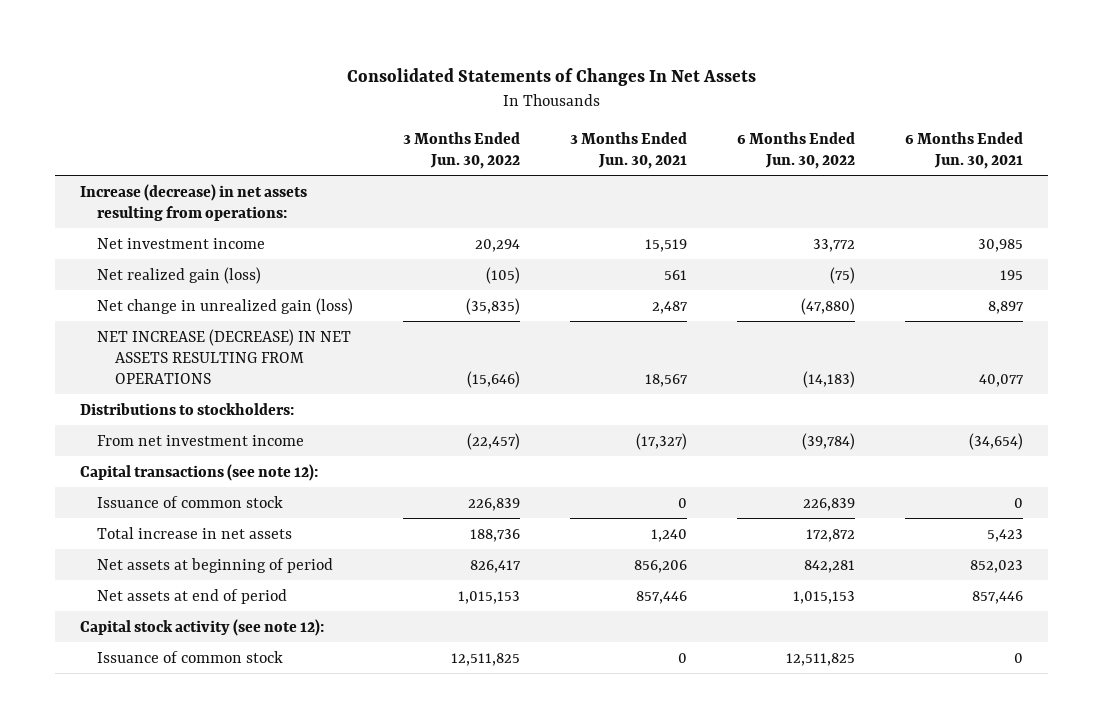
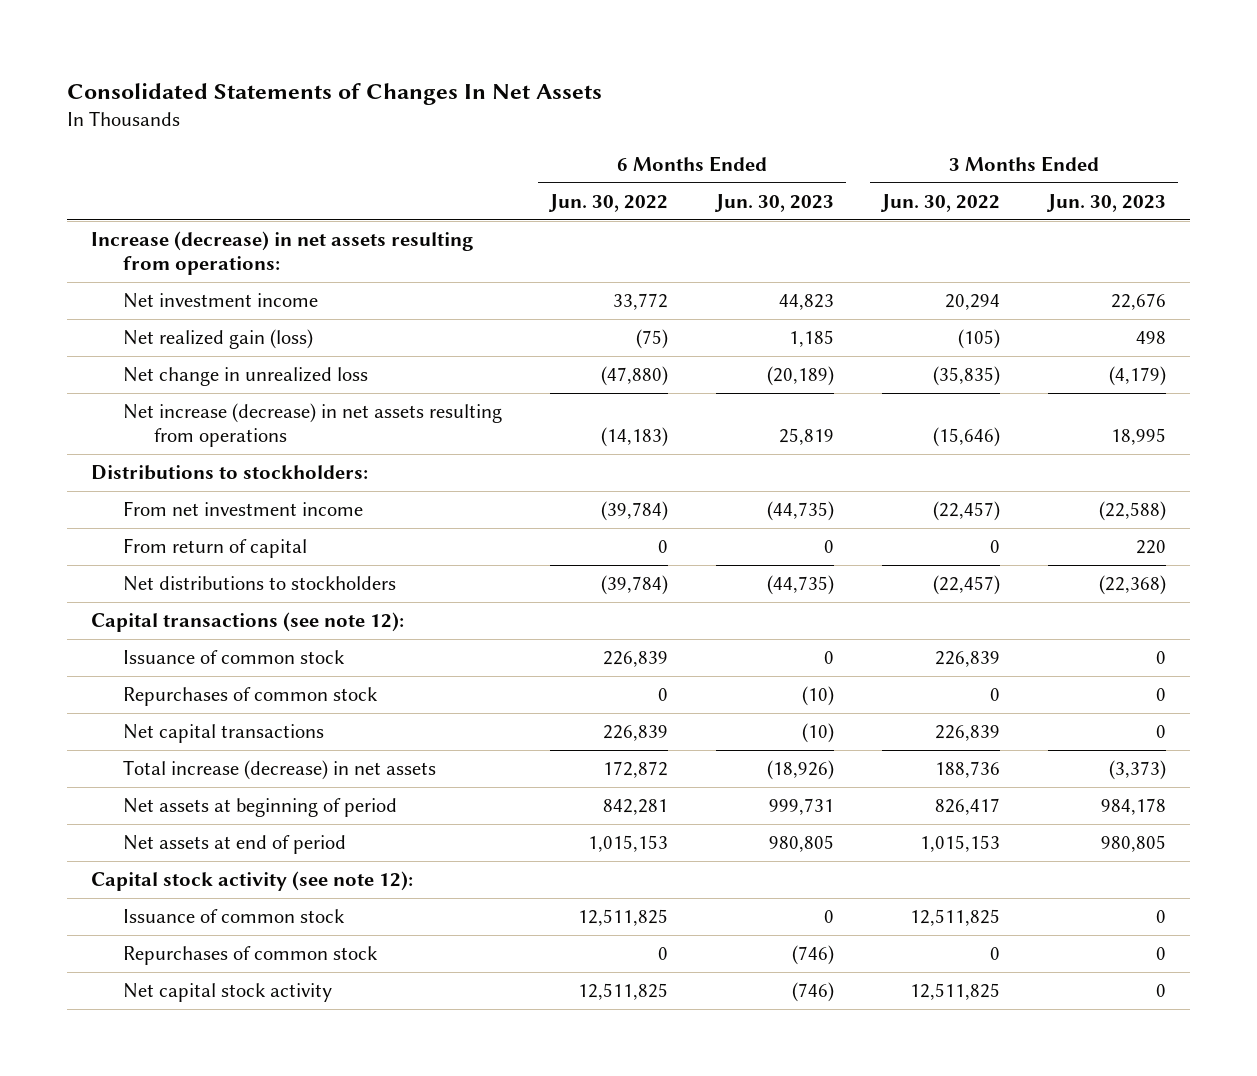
[570,131,688,169] 3 Months Ended Jun. 30, 2021 -> none
[905,131,1024,169] 6 Months Ended Jun. 30, 2021 -> none
none -> [713,193,834,212] Jun. 30, 2023
none -> [1045,193,1166,212] Jun. 30, 2023
[97,297,354,315] Net change in unrealized gain (loss) -> [122,366,368,386] Net change in unrealized loss
[97,328,352,384] NET INCREASE (DECREASE) IN NET ASSETS RESULTING FROM OPERATIONS -> [122,402,502,448] Net increase (decrease) in net assets resulting from operations
none -> [122,537,307,558] From return of capital
none -> [122,575,396,591] Net distributions to stockholders
none -> [122,686,378,706] Repurchases of common stock
none -> [122,723,324,743] Net capital transactions
[97,526,293,539] Total increase in net assets -> [122,759,436,780] Total increase (decrease) in net assets
none -> [122,945,378,965] Repurchases of common stock
none -> [122,982,332,1002] Net capital stock activity

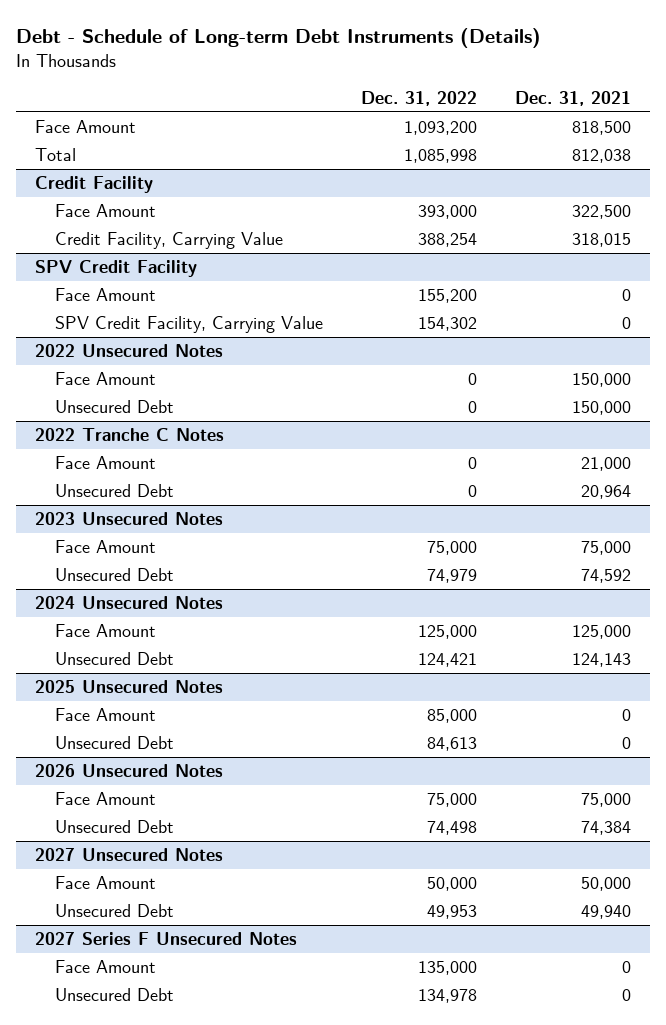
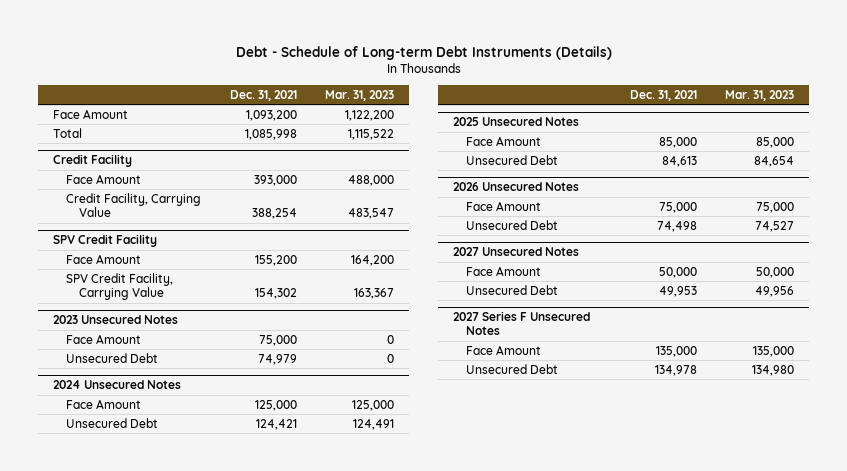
[360,91,477,107] Dec. 31, 2022 -> none
none -> [325,89,395,101] Mar. 31, 2023
[572,121,632,136] 818,500 -> [245,109,297,121] 1,093,200
[572,149,632,164] 812,038 -> [244,128,297,140] 1,085,998
[572,205,632,220] 322,500 -> [253,174,297,186] 393,000
[572,233,632,248] 318,015 -> [251,208,297,220] 388,254
[34,344,223,358] 2022 Unsecured Notes -> none
[54,372,156,386] Face Amount -> none
[54,400,174,414] Unsecured Debt -> none
[34,428,224,442] 2022 Tranche C Notes -> none
[54,456,156,470] Face Amount -> none
[54,484,174,498] Unsecured Debt -> none
[622,289,632,302] 0 -> [254,254,297,266] 155,200
[622,317,632,330] 0 -> [254,288,297,300] 154,302
[581,569,632,584] 74,592 -> [257,353,297,365] 74,979
[572,653,632,668] 124,143 -> [255,418,297,430] 124,421
[622,709,632,722] 0 -> [658,136,697,148] 85,000
[622,737,632,750] 0 -> [661,155,697,167] 84,613
[581,821,632,836] 74,384 -> [656,220,697,232] 74,498
[581,905,632,920] 49,940 -> [658,285,697,297] 49,953
[622,961,632,974] 0 -> [655,345,697,357] 135,000
[622,989,632,1002] 0 -> [654,364,697,376] 134,978

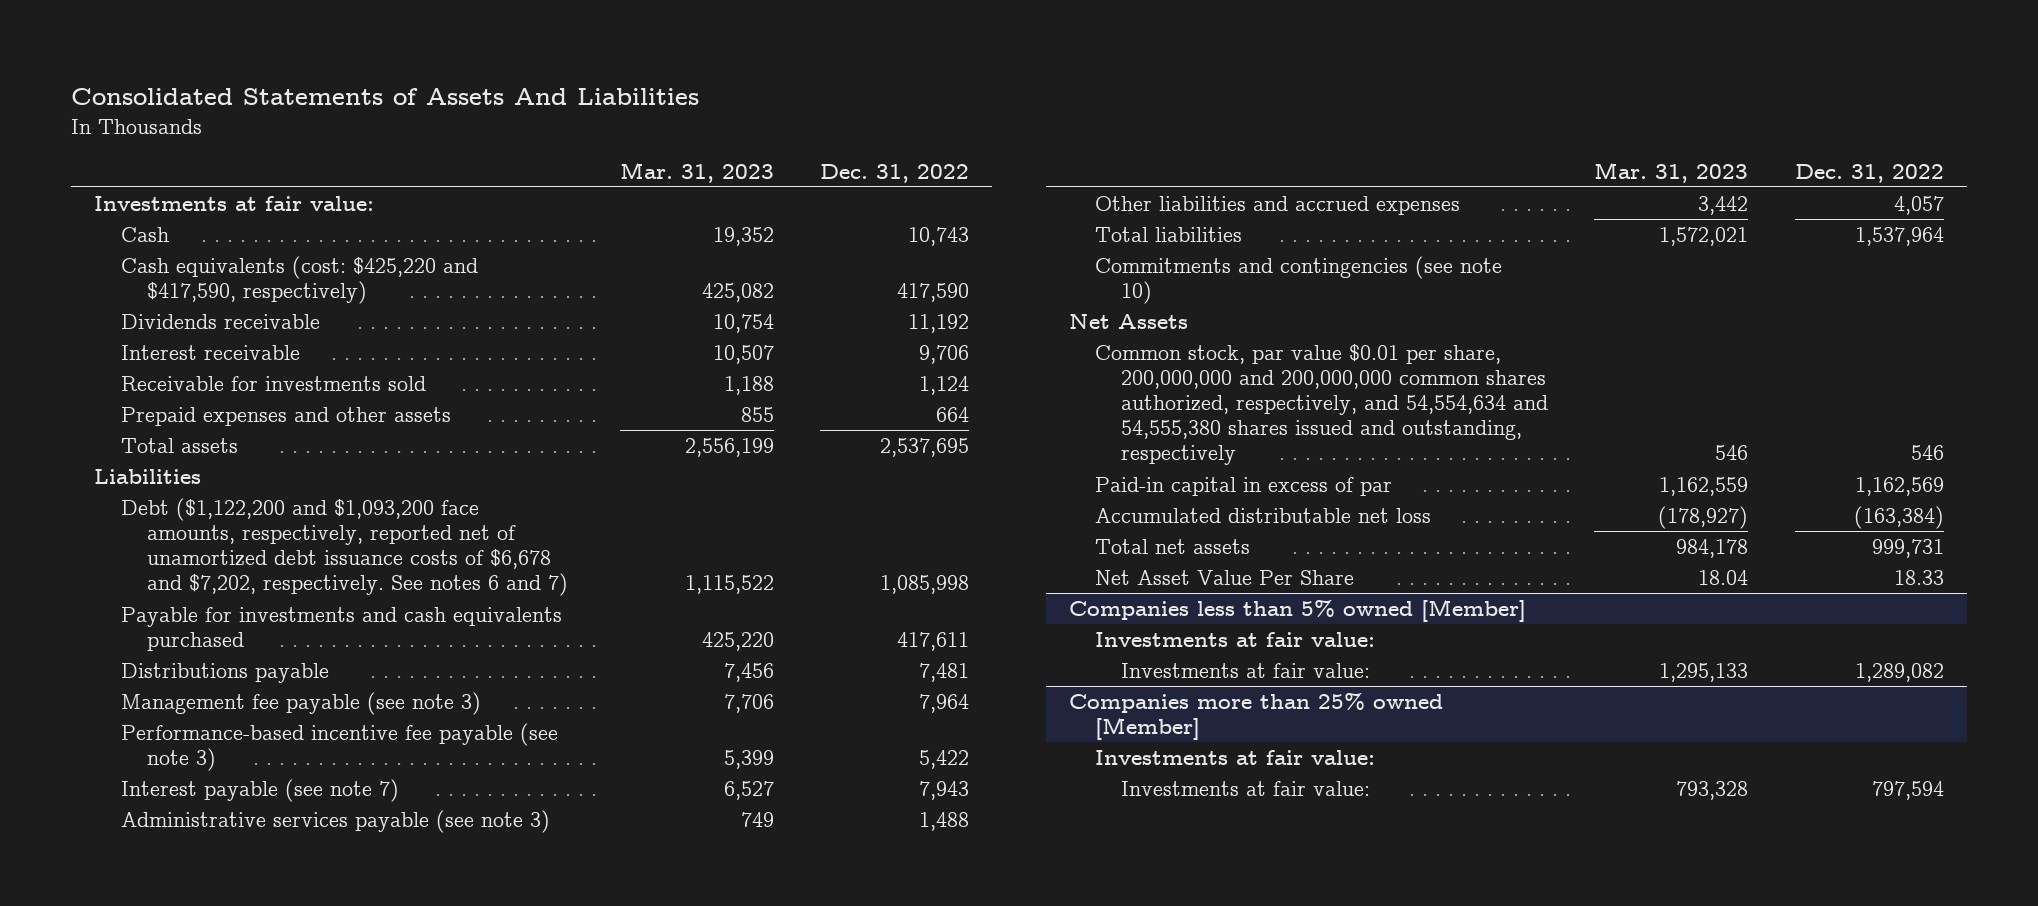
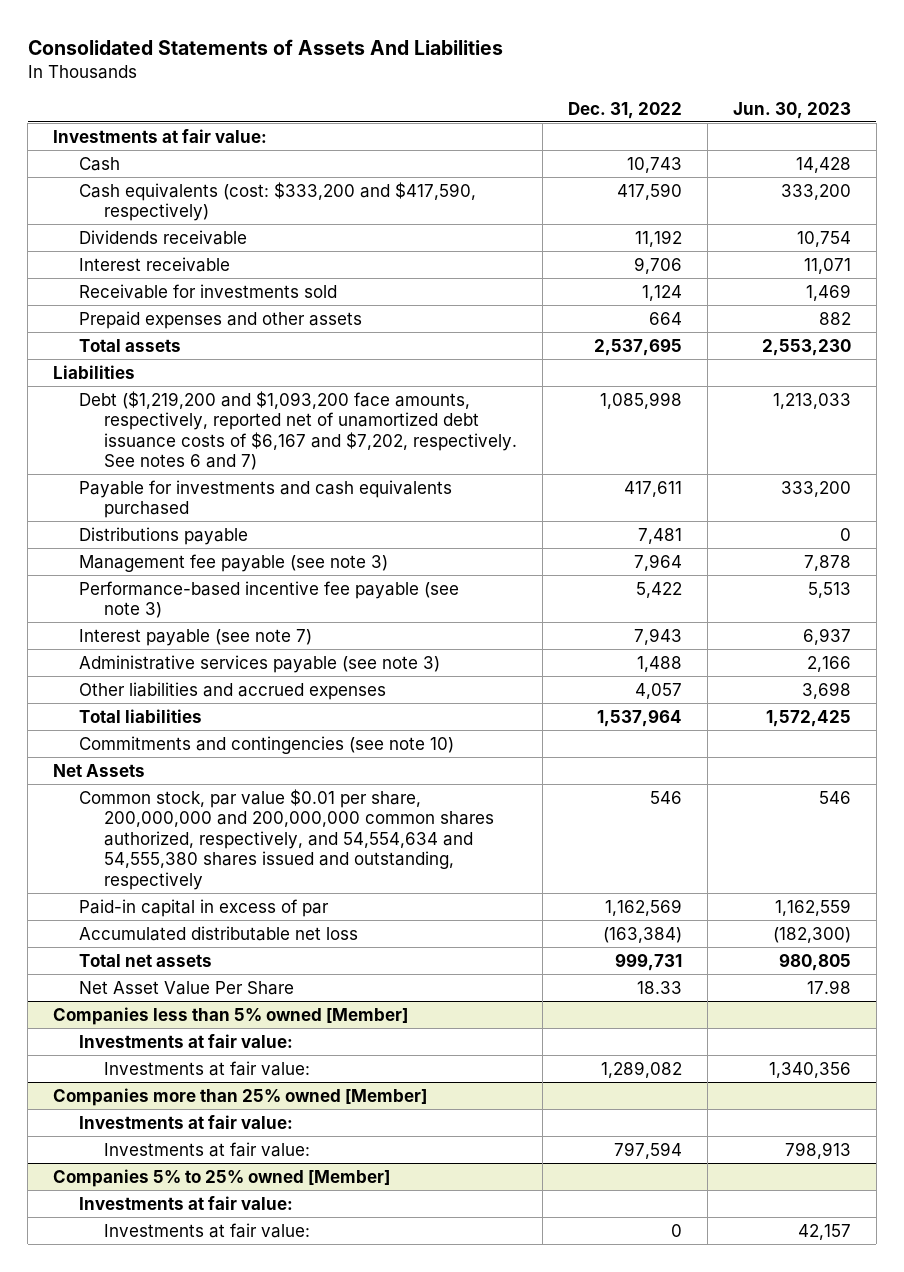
[619,161,774,183] Mar. 31, 2023 -> none
none -> [732,101,851,119] Jun. 30, 2023
[120,256,478,305] Cash equivalents (cost: $425,220 and $417,590, respectively) -> [78,181,476,222] Cash equivalents (cost: $333,200 and $417,590, respectively)
[120,498,568,597] Debt ($1,122,200 and $1,093,200 face amounts, respectively, reported net of unamortized debt issuance costs of $6,678 and $7,202, respectively. See notes 6 and 7) -> [78,390,517,471] Debt ($1,219,200 and $1,093,200 face amounts, respectively, reported net of unamortized debt issuance costs of $6,167 and $7,202, respectively. See notes 6 and 7)
none -> [53,1168,391,1187] Companies 5% to 25% owned [Member]
none -> [78,1195,293,1210] Investments at fair value:
none -> [103,1222,310,1238] Investments at fair value:

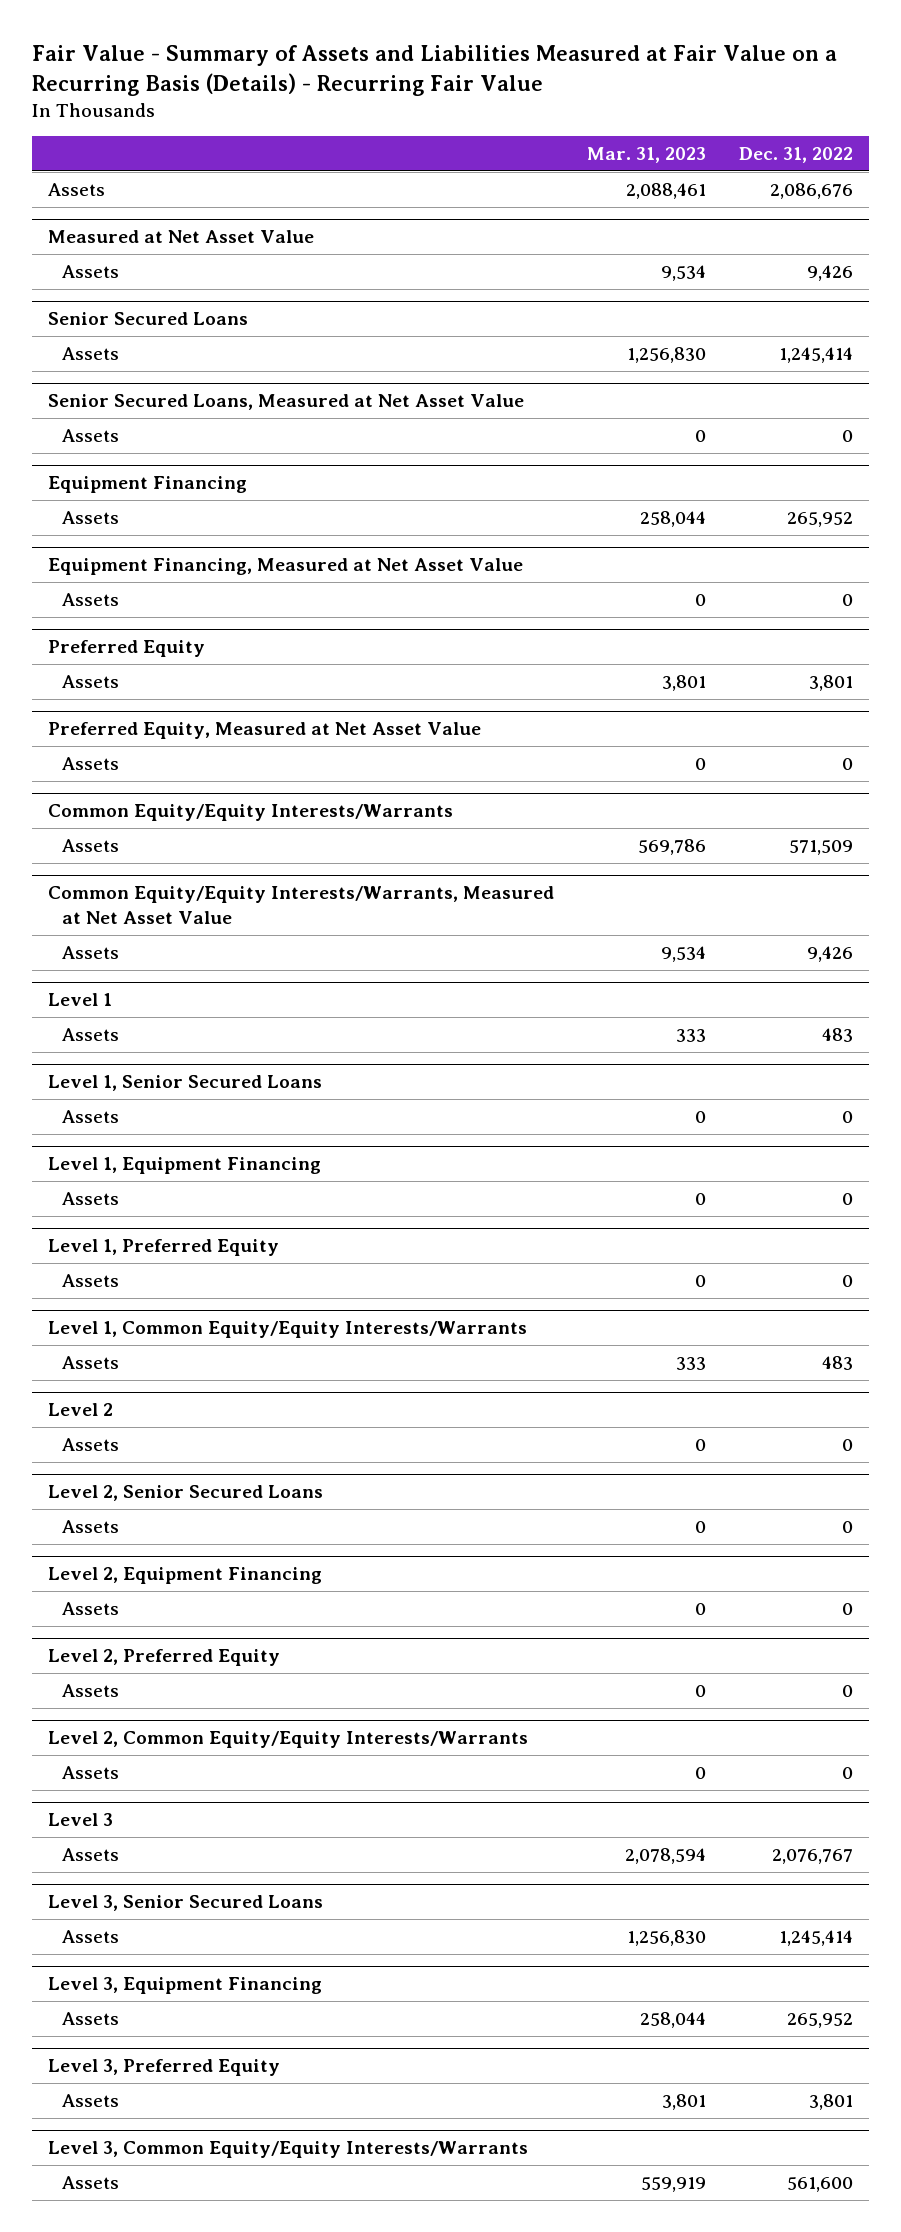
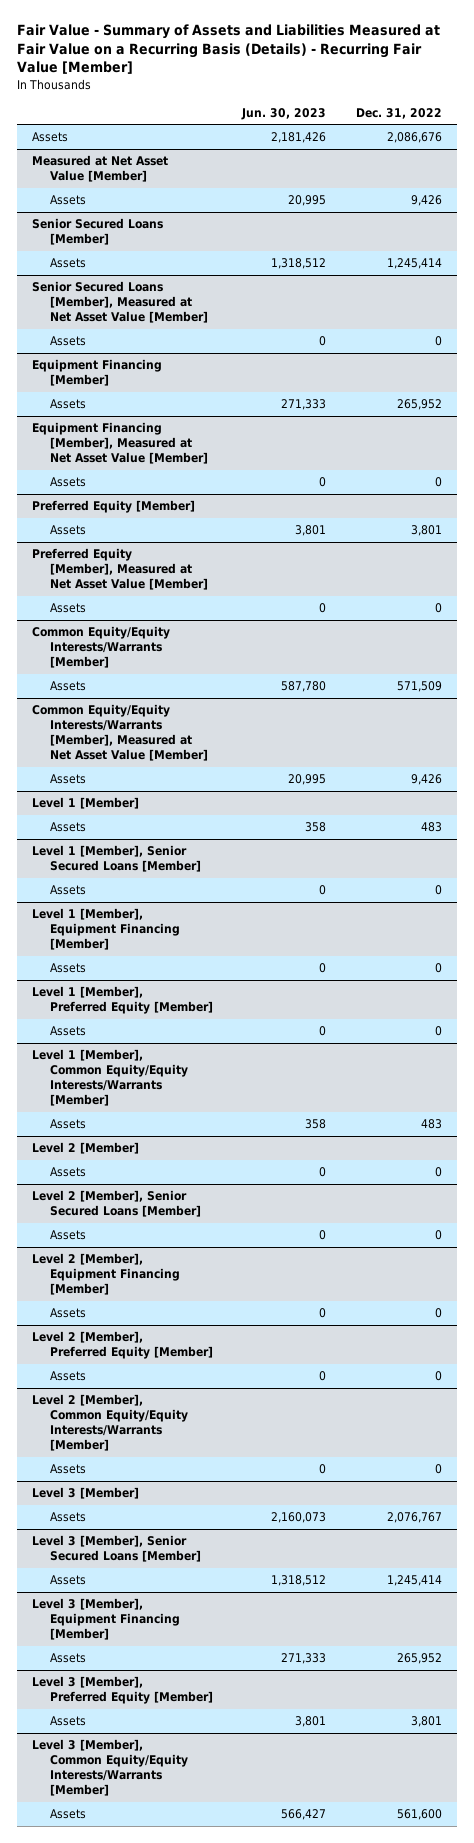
[31,45,837,97] Fair Value - Summary of Assets and Liabilities Measured at Fair Value on a Recurring Basis (Details) - Recurring Fair Value -> [16,24,440,75] Fair Value - Summary of Assets and Liabilities Measured at Fair Value on a Recurring Basis (Details) - Recurring Fair Value [Member]
[587,146,707,163] Mar. 31, 2023 -> none
none -> [241,107,327,120] Jun. 30, 2023
[48,230,315,244] Measured at Net Asset Value -> [31,155,168,183] Measured at Net Asset Value [Member]
[48,312,249,326] Senior Secured Loans -> [31,218,163,246] Senior Secured Loans [Member]
[48,394,525,411] Senior Secured Loans, Measured at Net Asset Value -> [31,281,208,324] Senior Secured Loans [Member], Measured at Net Asset Value [Member]
[48,476,248,494] Equipment Financing -> [31,359,162,387] Equipment Financing [Member]
[48,558,524,576] Equipment Financing, Measured at Net Asset Value -> [31,422,208,465] Equipment Financing [Member], Measured at Net Asset Value [Member]
[48,640,206,658] Preferred Equity -> [31,500,195,514] Preferred Equity [Member]
[48,722,482,740] Preferred Equity, Measured at Net Asset Value -> [31,548,208,591] Preferred Equity [Member], Measured at Net Asset Value [Member]
[48,804,454,822] Common Equity/Equity Interests/Warrants -> [31,626,170,669] Common Equity/Equity Interests/Warrants [Member]
[48,886,555,924] Common Equity/Equity Interests/Warrants, Measured at Net Asset Value -> [31,704,208,761] Common Equity/Equity Interests/Warrants [Member], Measured at Net Asset Value [Member]
[48,993,113,1007] Level 1 -> [31,797,139,810] Level 1 [Member]
[48,1075,323,1092] Level 1, Senior Secured Loans -> [31,845,201,873] Level 1 [Member], Senior Secured Loans [Member]
[48,1157,322,1175] Level 1, Equipment Financing -> [31,908,180,951] Level 1 [Member], Equipment Financing [Member]
[48,1239,280,1257] Level 1, Preferred Equity -> [31,986,213,1015] Level 1 [Member], Preferred Equity [Member]
[48,1321,528,1339] Level 1, Common Equity/Equity Interests/Warrants -> [31,1049,188,1106] Level 1 [Member], Common Equity/Equity Interests/Warrants [Member]
[48,1403,114,1417] Level 2 -> [31,1142,139,1155] Level 2 [Member]
[48,1485,324,1502] Level 2, Senior Secured Loans -> [31,1190,201,1218] Level 2 [Member], Senior Secured Loans [Member]
[48,1567,323,1585] Level 2, Equipment Financing -> [31,1253,180,1296] Level 2 [Member], Equipment Financing [Member]
[48,1649,281,1667] Level 2, Preferred Equity -> [31,1331,213,1360] Level 2 [Member], Preferred Equity [Member]
[48,1731,529,1749] Level 2, Common Equity/Equity Interests/Warrants -> [31,1394,188,1451] Level 2 [Member], Common Equity/Equity Interests/Warrants [Member]
[48,1813,114,1827] Level 3 -> [31,1487,139,1500] Level 3 [Member]
[48,1895,324,1912] Level 3, Senior Secured Loans -> [31,1535,201,1563] Level 3 [Member], Senior Secured Loans [Member]
[48,1977,323,1995] Level 3, Equipment Financing -> [31,1598,180,1641] Level 3 [Member], Equipment Financing [Member]
[48,2059,281,2077] Level 3, Preferred Equity -> [31,1676,213,1705] Level 3 [Member], Preferred Equity [Member]
[48,2141,529,2159] Level 3, Common Equity/Equity Interests/Warrants -> [31,1739,188,1796] Level 3 [Member], Common Equity/Equity Interests/Warrants [Member]

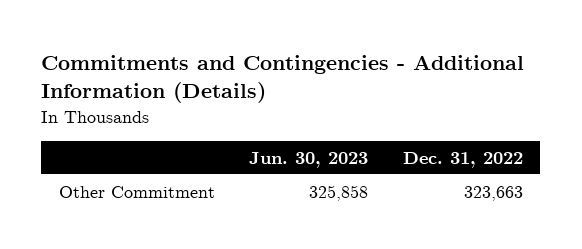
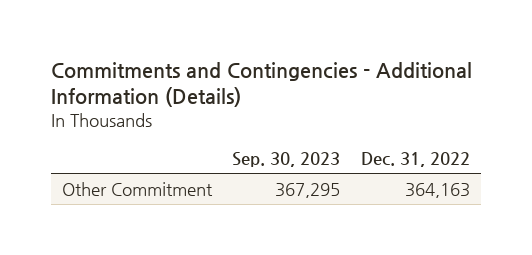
[249,151,369,168] Jun. 30, 2023 -> none
none -> [232,151,341,167] Sep. 30, 2023
[463,185,523,201] 323,663 -> [405,183,471,199] 364,163

